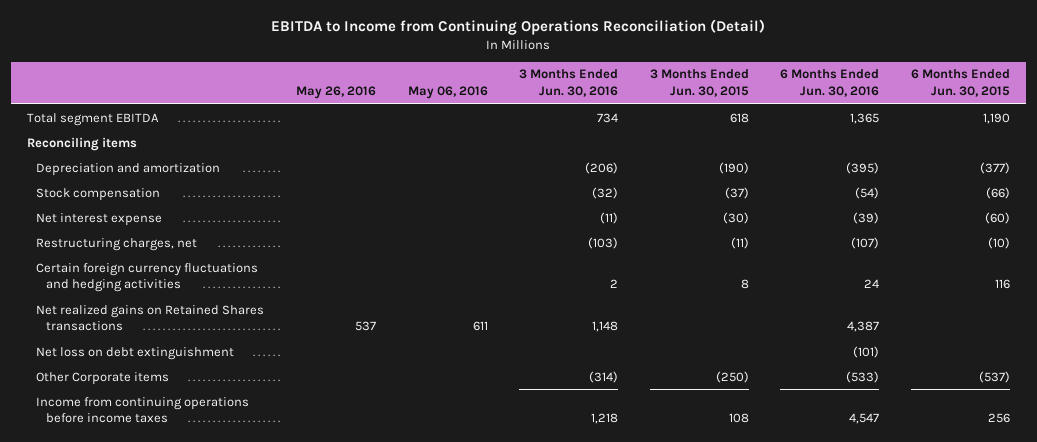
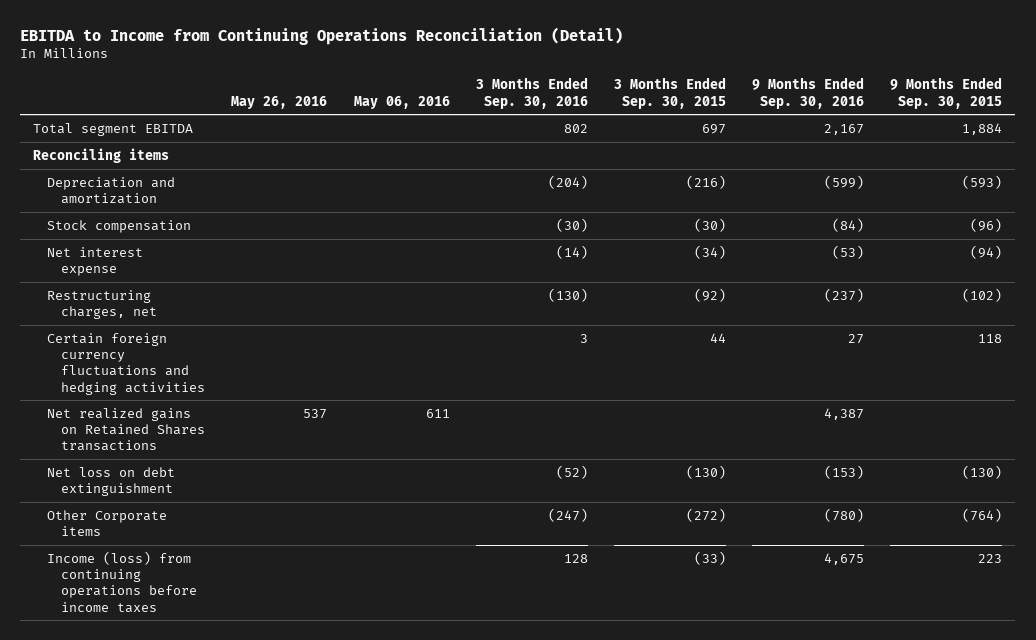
[519,69,619,97] 3 Months Ended Jun. 30, 2016 -> none
[649,69,749,97] 3 Months Ended Jun. 30, 2015 -> none
[780,69,880,97] 6 Months Ended Jun. 30, 2016 -> none
[910,69,1010,97] 6 Months Ended Jun. 30, 2015 -> none
none -> [475,77,588,109] 3 Months Ended Sep. 30, 2016
none -> [613,77,726,109] 3 Months Ended Sep. 30, 2015
none -> [752,77,865,109] 9 Months Ended Sep. 30, 2016
none -> [890,77,1003,109] 9 Months Ended Sep. 30, 2015
[36,396,250,424] Income from continuing operations before income taxes -> [47,550,198,613] Income (loss) from continuing operations before income taxes

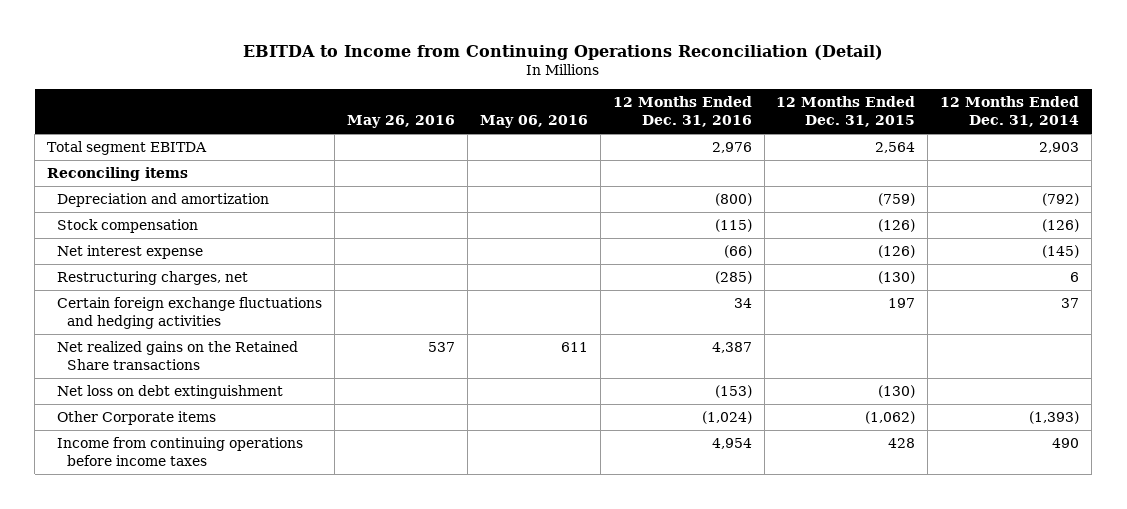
[475,77,588,109] 3 Months Ended Sep. 30, 2016 -> none
[613,77,726,109] 3 Months Ended Sep. 30, 2015 -> none
[752,77,865,109] 9 Months Ended Sep. 30, 2016 -> none
[890,77,1003,109] 9 Months Ended Sep. 30, 2015 -> none
none -> [612,96,752,128] 12 Months Ended Dec. 31, 2016
none -> [776,96,916,128] 12 Months Ended Dec. 31, 2015
none -> [940,96,1080,128] 12 Months Ended Dec. 31, 2014
[47,332,206,395] Certain foreign currency fluctuations and hedging activities -> [57,297,323,330] Certain foreign exchange fluctuations and hedging activities
[47,407,206,452] Net realized gains on Retained Shares transactions -> [57,341,299,371] Net realized gains on the Retained Share transactions
[47,550,198,613] Income (loss) from continuing operations before income taxes -> [57,437,304,467] Income from continuing operations before income taxes

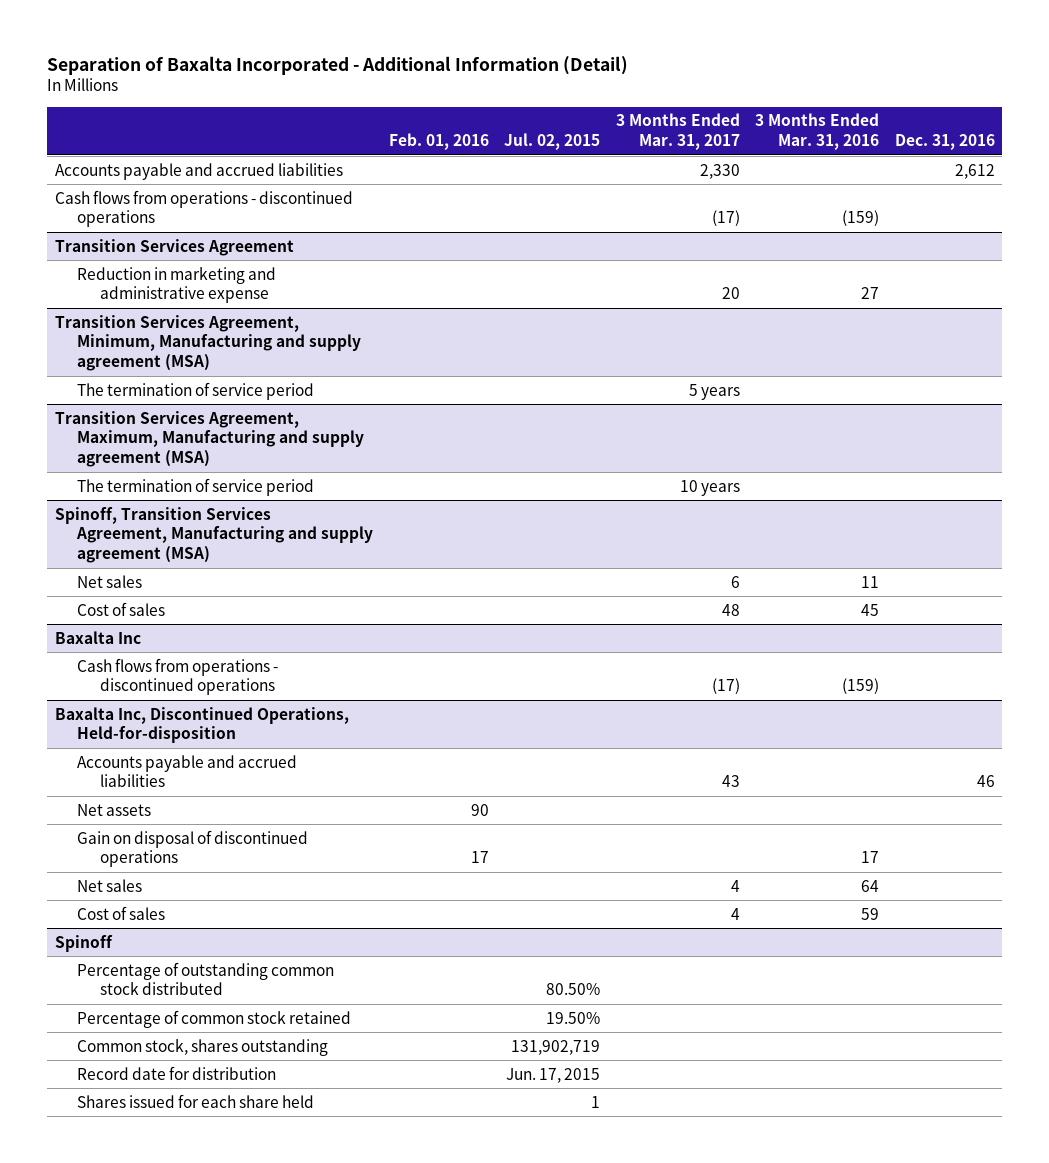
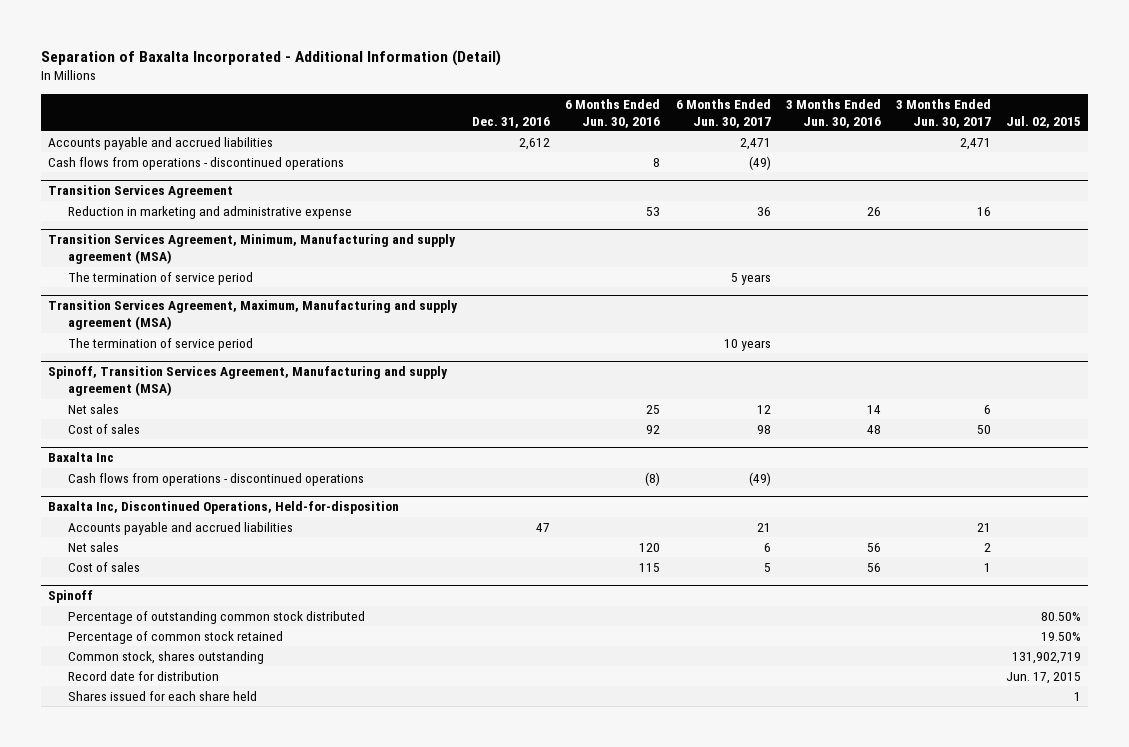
[388,133,489,151] Feb. 01, 2016 -> none
[615,113,740,151] 3 Months Ended Mar. 31, 2017 -> none
[755,113,880,151] 3 Months Ended Mar. 31, 2016 -> none
none -> [565,98,661,128] 6 Months Ended Jun. 30, 2016
none -> [675,98,771,128] 6 Months Ended Jun. 30, 2017
none -> [785,98,881,128] 3 Months Ended Jun. 30, 2016
none -> [895,98,991,128] 3 Months Ended Jun. 30, 2017
[77,803,152,816] Net assets -> none
[77,829,309,868] Gain on disposal of discontinued operations -> none
[976,775,995,788] 46 -> [536,522,551,532] 47

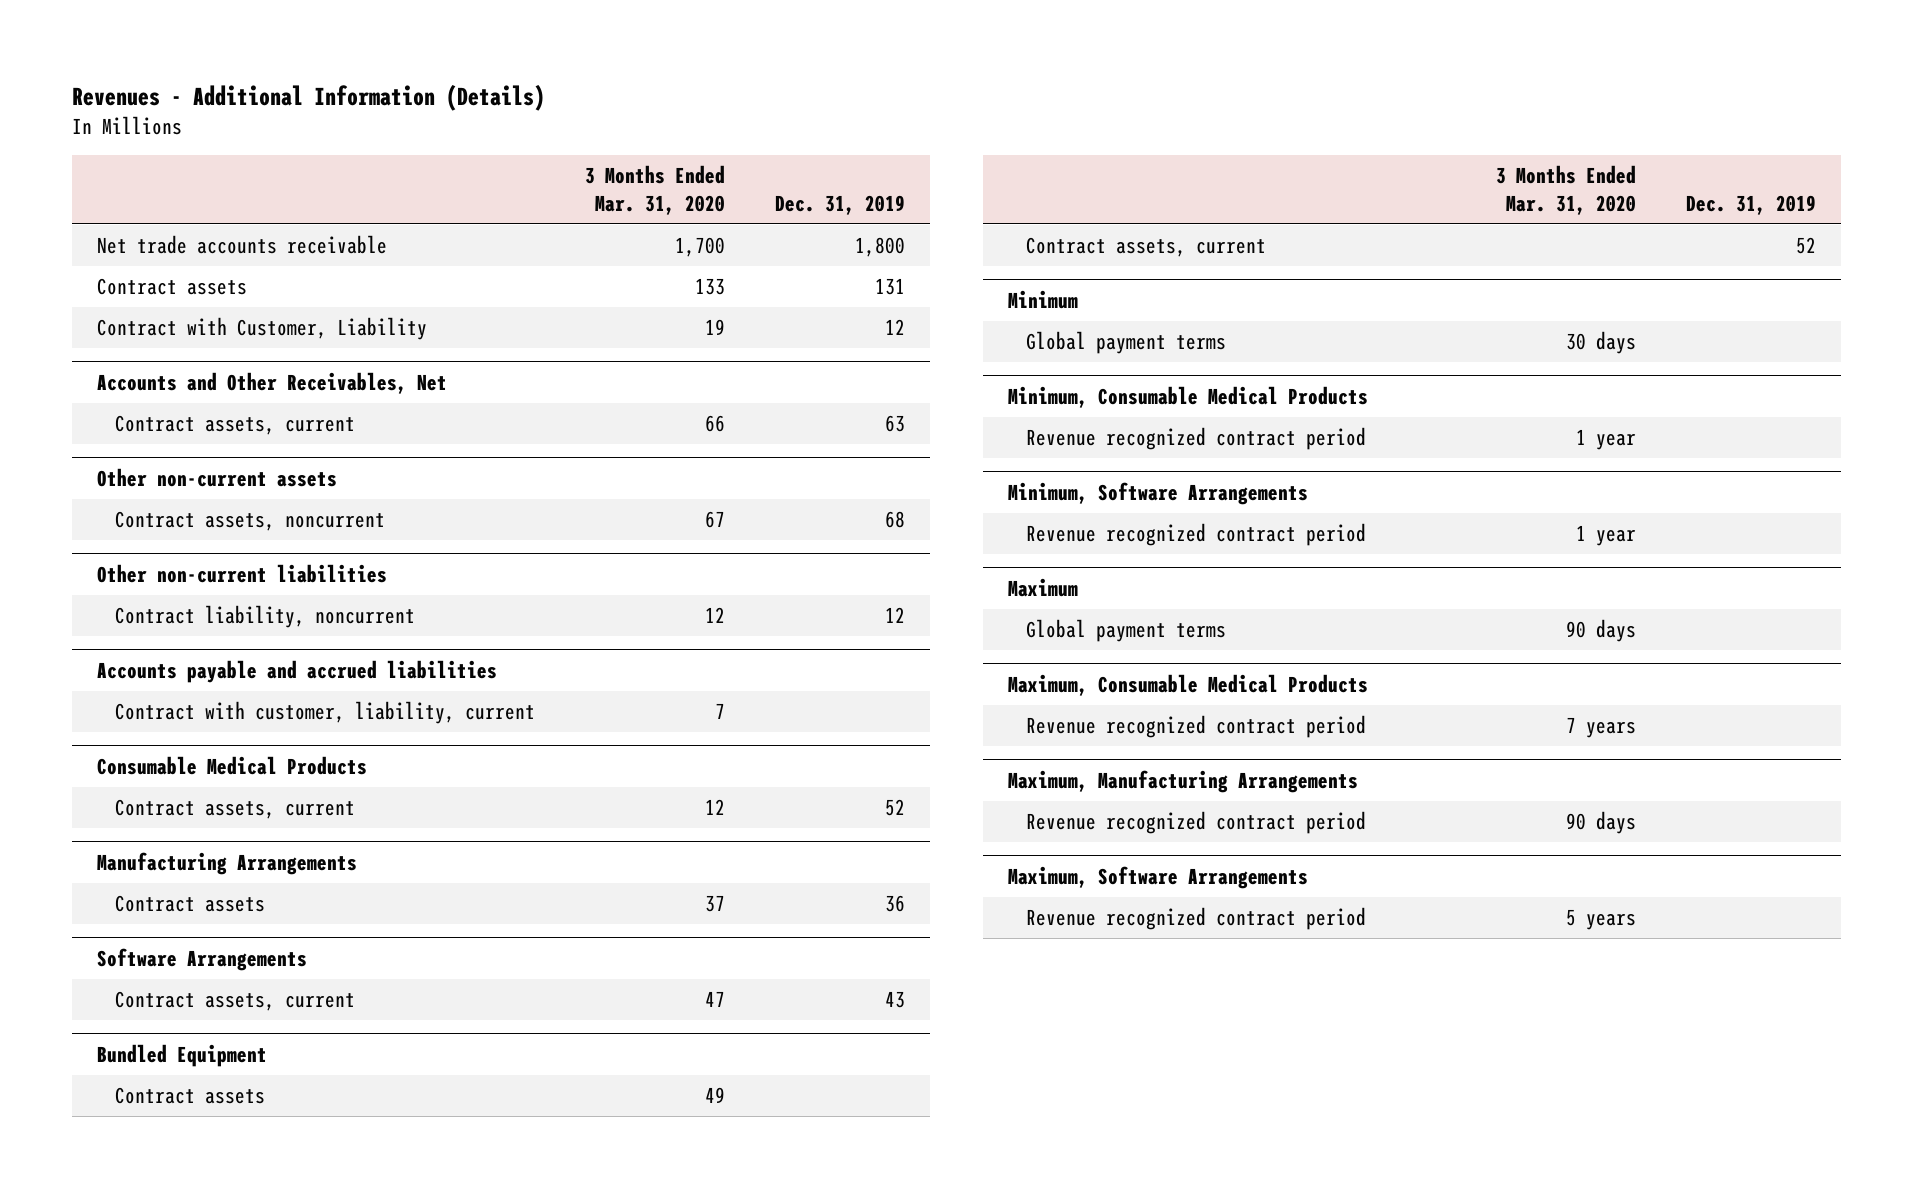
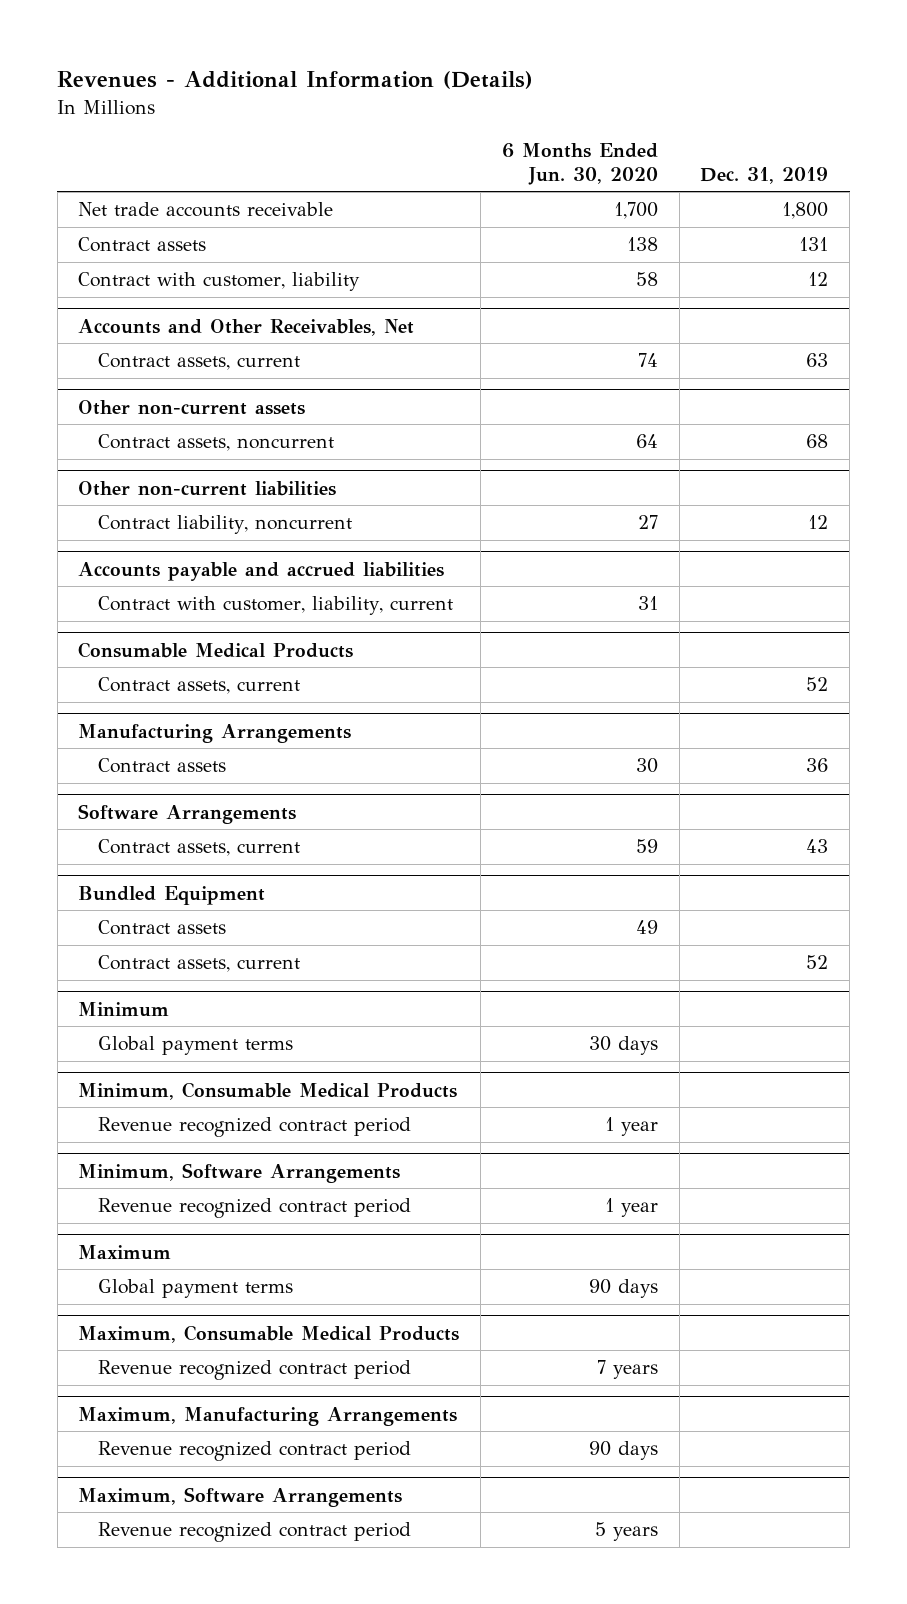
[584,165,725,215] 3 Months Ended Mar. 31, 2020 -> none
none -> [501,143,658,185] 6 Months Ended Jun. 30, 2020
[96,316,427,340] Contract with Customer, Liability -> [78,271,361,291] Contract with customer, liability

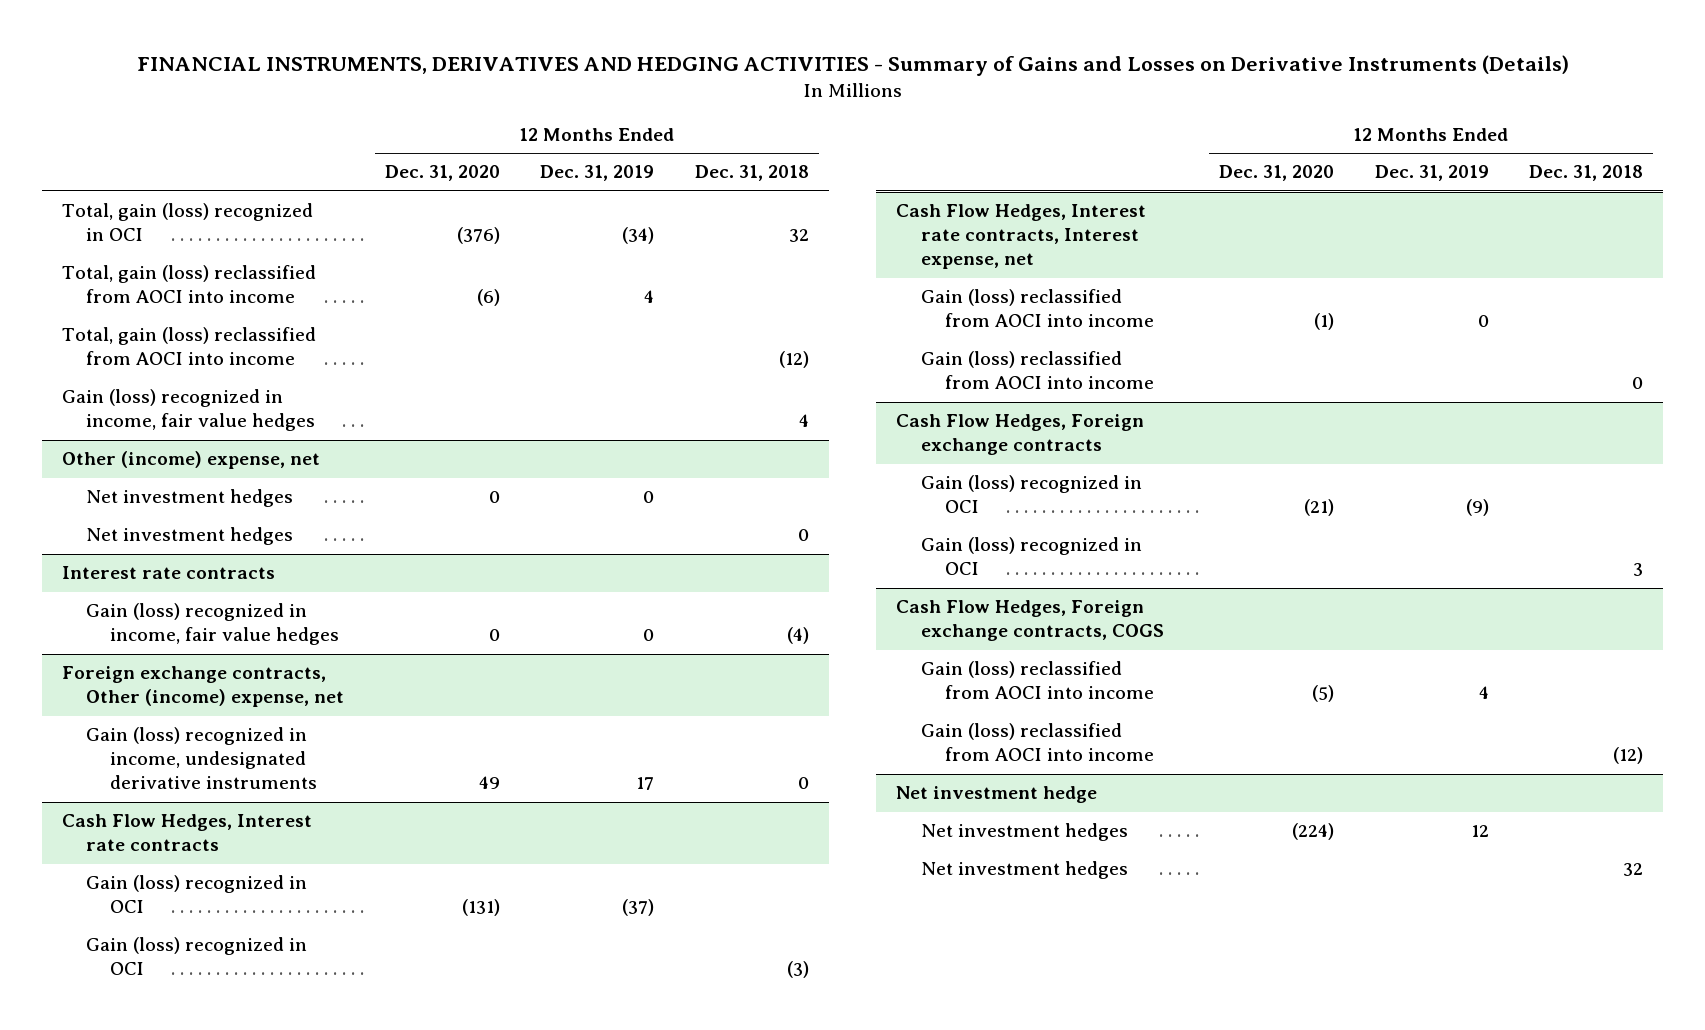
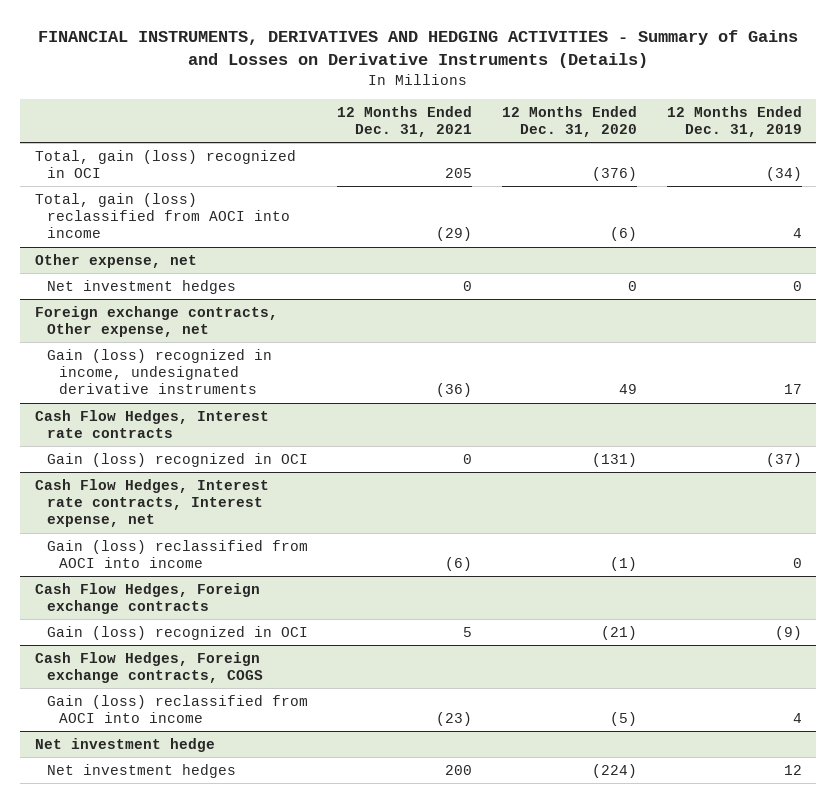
[694,165,809,182] Dec. 31, 2018 -> none
none -> [337,106,473,138] 12 Months Ended Dec. 31, 2021
[62,327,317,366] Total, gain (loss) reclassified from AOCI into income -> none
[62,389,316,432] Gain (loss) recognized in income, fair value hedges -> none
[62,451,321,470] Other (income) expense, net -> [34,253,197,268] Other expense, net
[86,527,294,546] Net investment hedges -> none
[62,566,276,580] Interest rate contracts -> none
[86,603,340,646] Gain (loss) recognized in income, fair value hedges -> none
[62,666,345,708] Foreign exchange contracts, Other (income) expense, net -> [34,305,278,338] Foreign exchange contracts, Other expense, net
[86,937,308,976] Gain (loss) recognized in OCI -> none
[920,351,1154,390] Gain (loss) reclassified from AOCI into income -> none
[920,537,1142,576] Gain (loss) recognized in OCI -> none
[920,723,1154,762] Gain (loss) reclassified from AOCI into income -> none
[920,861,1128,880] Net investment hedges -> none

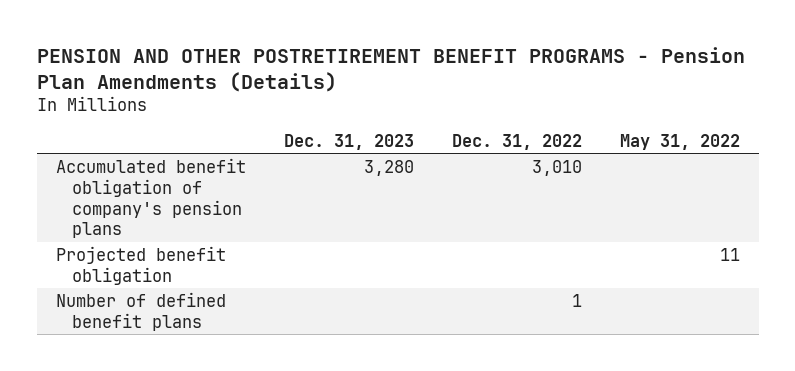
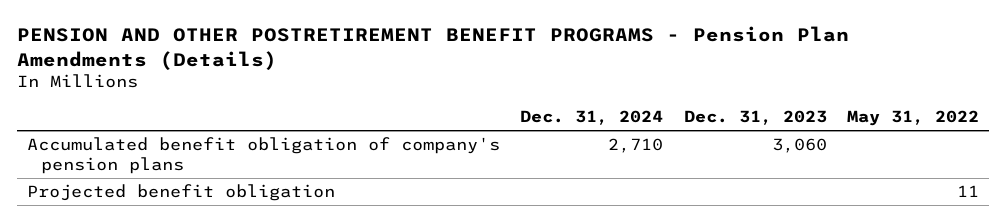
[451,133,582,150] Dec. 31, 2022 -> none
none -> [520,110,664,126] Dec. 31, 2024
[363,159,414,176] 3,280 -> [771,138,827,154] 3,060
[55,291,226,331] Number of defined benefit plans -> none

